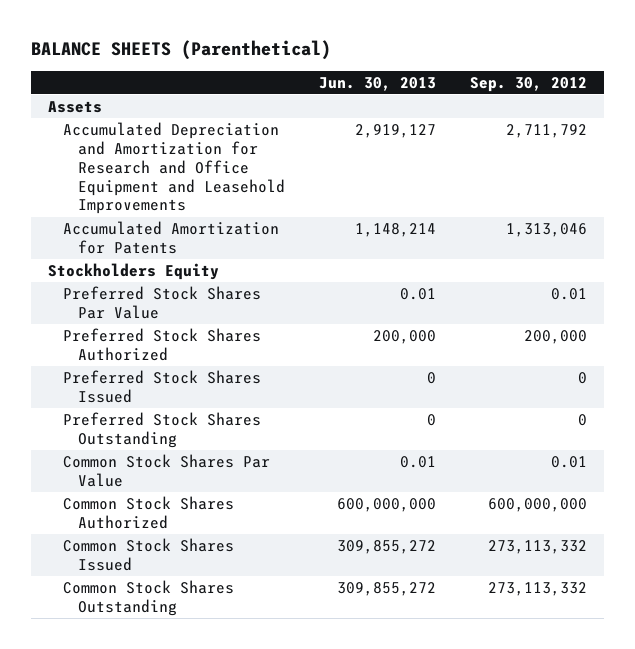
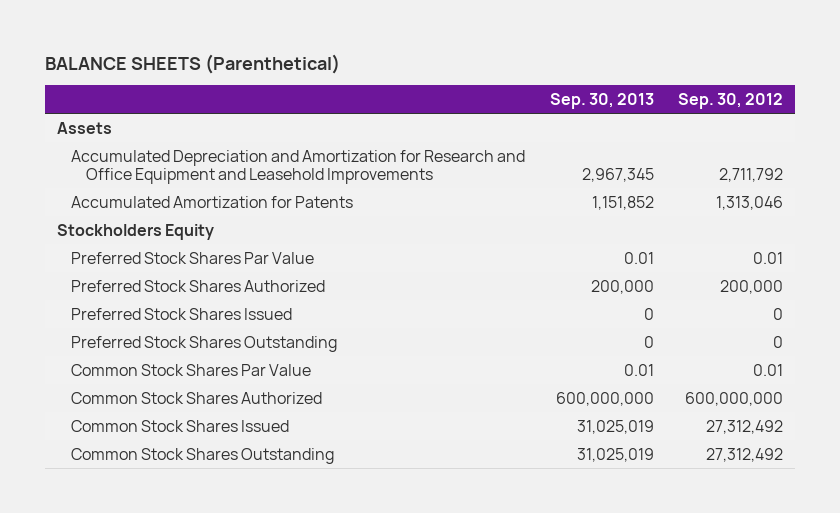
[318,76,436,91] Jun. 30, 2013 -> none
none -> [549,93,654,110] Sep. 30, 2013
[488,539,588,554] 273,113,332 -> [706,419,784,434] 27,312,492
[488,581,588,596] 273,113,332 -> [706,447,784,462] 27,312,492

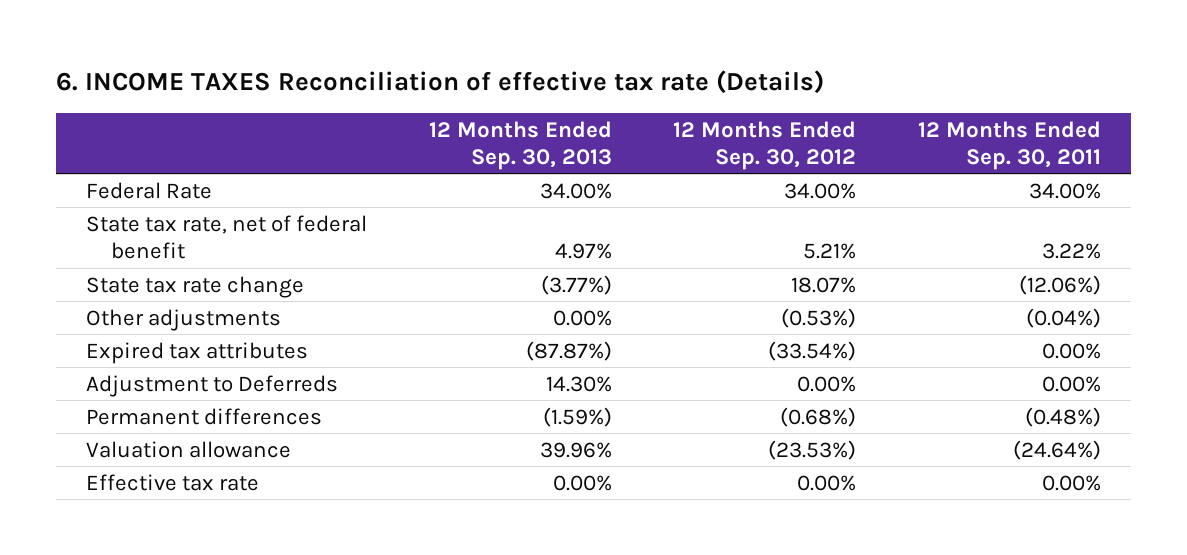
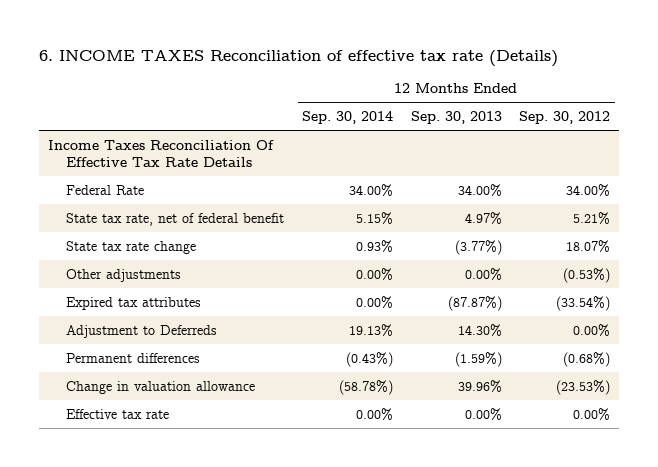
[917,120,1101,170] 12 Months Ended Sep. 30, 2011 -> none
none -> [302,111,394,125] Sep. 30, 2014
none -> [47,139,274,167] Income Taxes Reconciliation Of Effective Tax Rate Details
[86,440,292,458] Valuation allowance -> [66,380,256,394] Change in valuation allowance

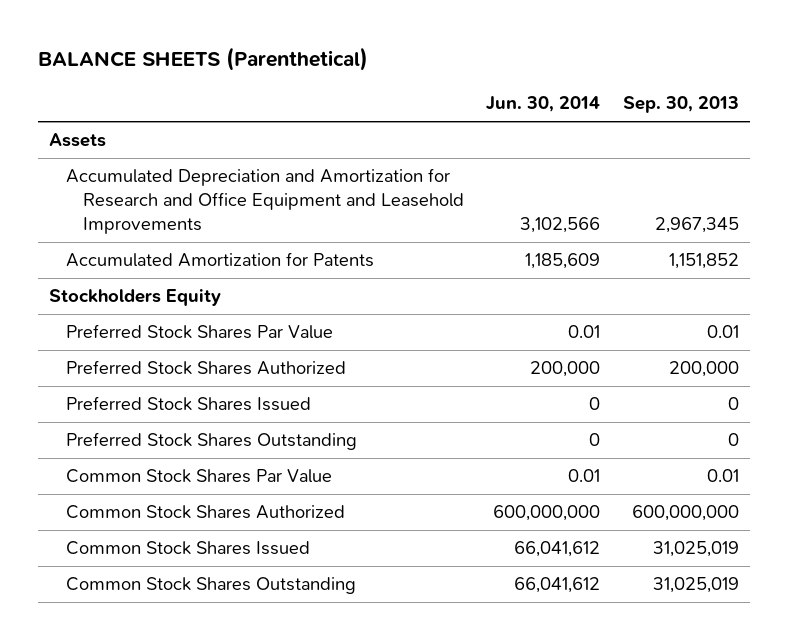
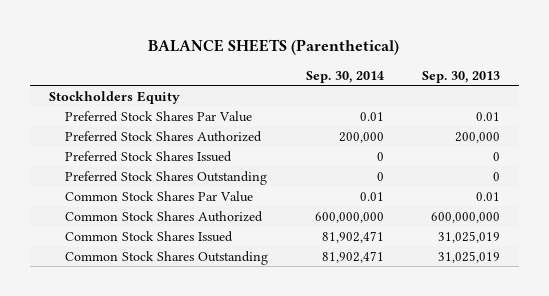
[486,96,601,113] Jun. 30, 2014 -> none
none -> [305,70,384,83] Sep. 30, 2014
[49,133,107,148] Assets -> none
[66,168,464,234] Accumulated Depreciation and Amortization for Research and Office Equipment and Leasehold Improvements -> none
[66,252,375,268] Accumulated Amortization for Patents -> none

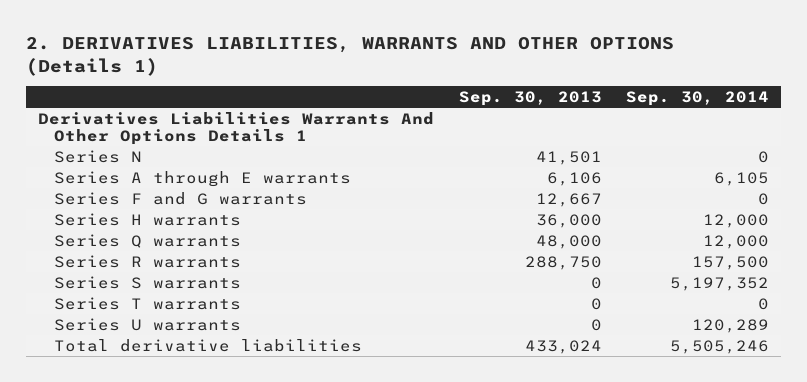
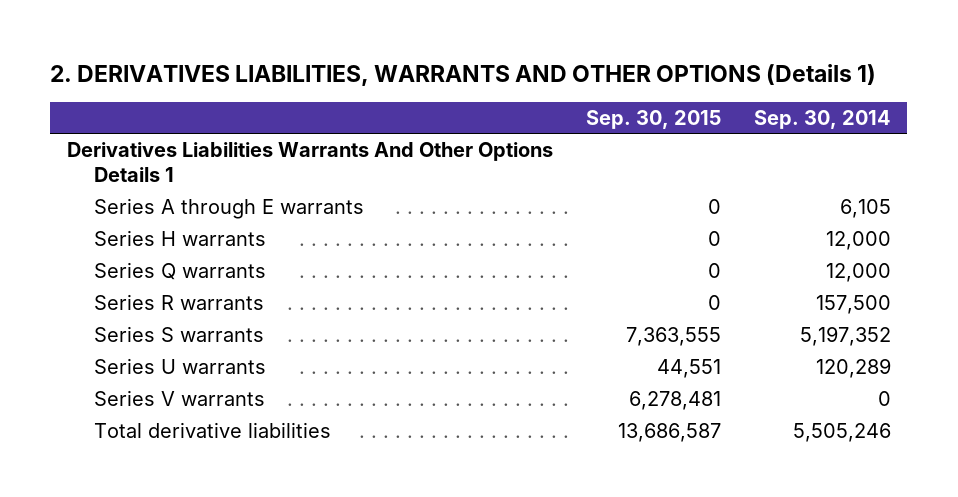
[458,91,602,107] Sep. 30, 2013 -> none
none -> [585,109,721,129] Sep. 30, 2015
[53,149,142,163] Series N -> none
[53,191,307,205] Series F and G warrants -> none
[53,296,241,310] Series T warrants -> none
none -> [93,390,265,407] Series V warrants

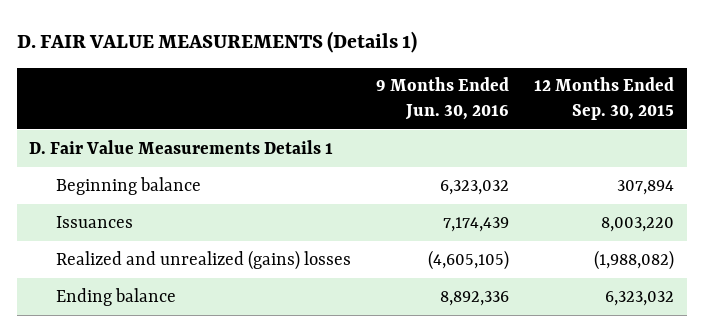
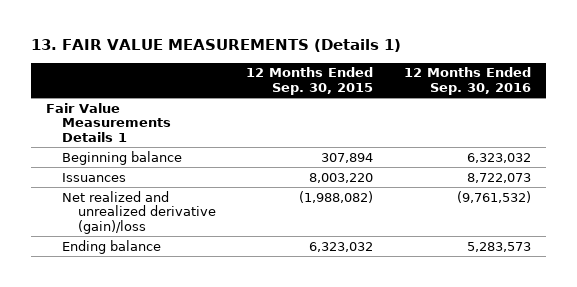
[16,30,417,53] D. FAIR VALUE MEASUREMENTS (Details 1) -> [30,39,401,53] 13. FAIR VALUE MEASUREMENTS (Details 1)
[376,77,510,121] 9 Months Ended Jun. 30, 2016 -> none
none -> [403,67,531,95] 12 Months Ended Sep. 30, 2016
[29,139,334,154] D. Fair Value Measurements Details 1 -> [46,102,172,142] Fair Value Measurements Details 1
[56,249,352,270] Realized and unrealized (gains) losses -> [62,190,217,234] Net realized and unrealized derivative (gain)/loss

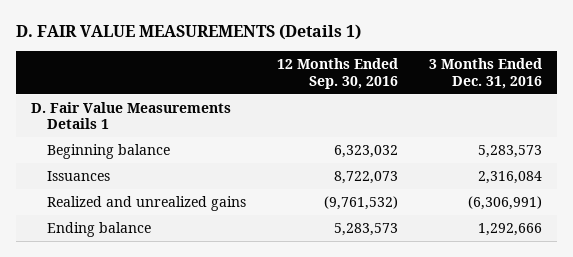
[30,39,401,53] 13. FAIR VALUE MEASUREMENTS (Details 1) -> [15,24,361,41] D. FAIR VALUE MEASUREMENTS (Details 1)
[246,67,374,95] 12 Months Ended Sep. 30, 2015 -> none
none -> [428,58,542,89] 3 Months Ended Dec. 31, 2016
[46,102,172,142] Fair Value Measurements Details 1 -> [31,101,232,130] D. Fair Value Measurements Details 1
[62,190,217,234] Net realized and unrealized derivative (gain)/loss -> [47,195,247,211] Realized and unrealized gains

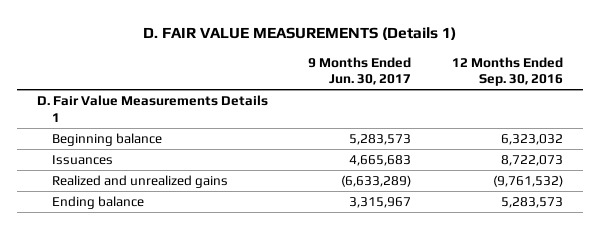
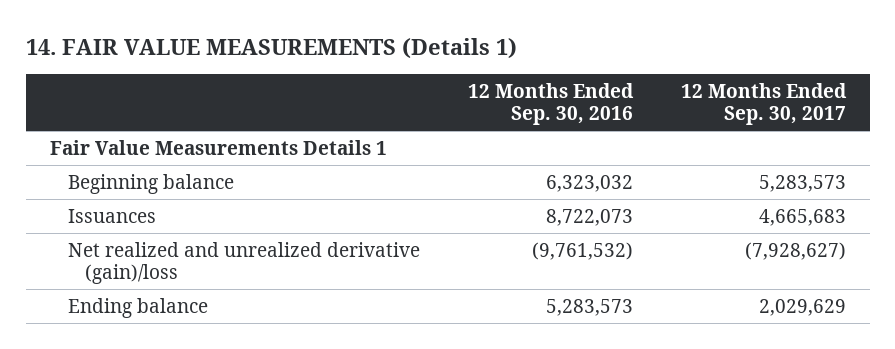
[142,27,456,41] D. FAIR VALUE MEASUREMENTS (Details 1) -> [25,37,517,59] 14. FAIR VALUE MEASUREMENTS (Details 1)
[308,56,412,86] 9 Months Ended Jun. 30, 2017 -> none
none -> [680,82,847,125] 12 Months Ended Sep. 30, 2017
[37,94,269,122] D. Fair Value Measurements Details 1 -> [49,140,387,156] Fair Value Measurements Details 1
[52,174,229,188] Realized and unrealized gains -> [67,242,420,284] Net realized and unrealized derivative (gain)/loss

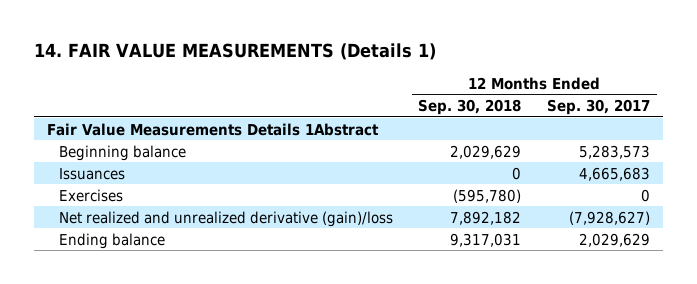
[467,82,634,125] 12 Months Ended Sep. 30, 2016 -> none
none -> [418,99,522,116] Sep. 30, 2018
[49,140,387,156] Fair Value Measurements Details 1 -> [46,122,379,136] Fair Value Measurements Details 1Abstract
none -> [58,188,123,202] Exercises

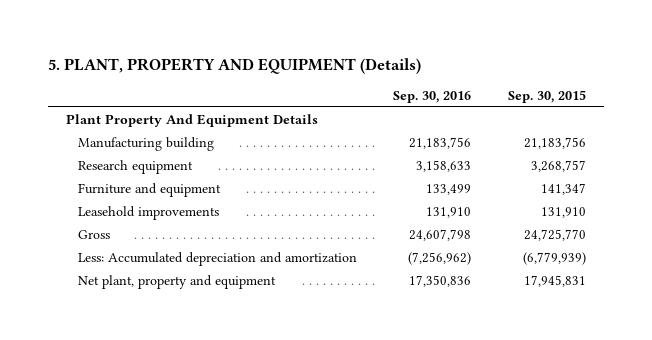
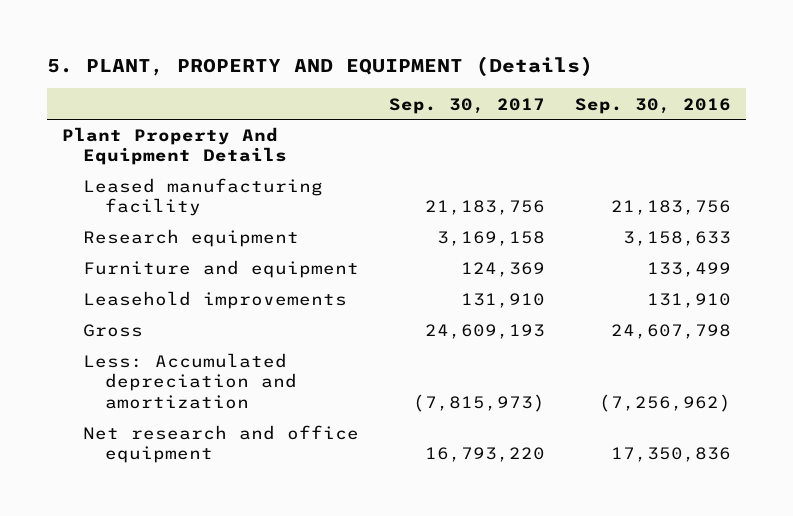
[507,90,586,104] Sep. 30, 2015 -> none
none -> [389,97,546,114] Sep. 30, 2017
[78,136,215,151] Manufacturing building -> [83,178,324,217] Leased manufacturing facility
[78,274,277,289] Net plant, property and equipment -> [83,425,360,464] Net research and office equipment

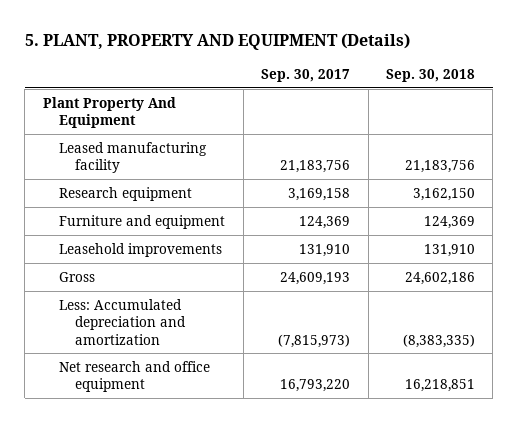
[575,97,732,114] Sep. 30, 2016 -> none
none -> [386,68,476,82] Sep. 30, 2018
[61,127,288,166] Plant Property And Equipment Details -> [42,96,176,129] Plant Property And Equipment

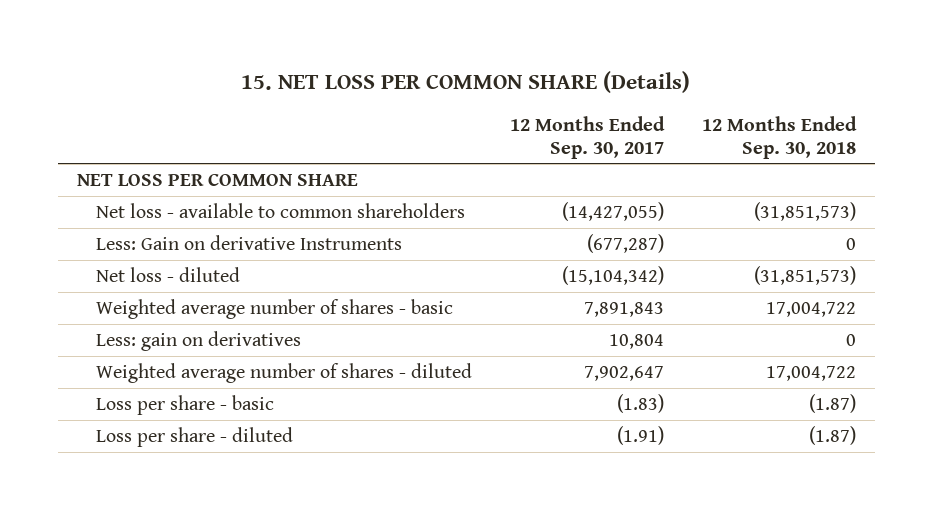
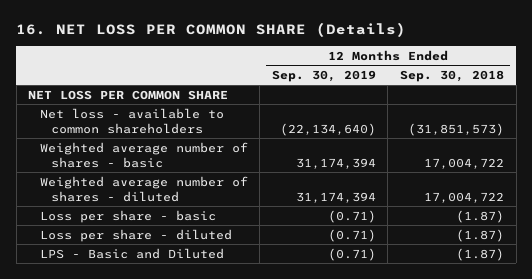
[241,70,691,93] 15. NET LOSS PER COMMON SHARE (Details) -> [16,22,407,38] 16. NET LOSS PER COMMON SHARE (Details)
[509,115,665,159] 12 Months Ended Sep. 30, 2017 -> none
none -> [271,69,376,82] Sep. 30, 2019
[95,235,402,251] Less: Gain on derivative Instruments -> none
[95,267,240,283] Net loss - diluted -> none
[95,331,301,352] Less: gain on derivatives -> none
none -> [39,247,224,259] LPS - Basic and Diluted

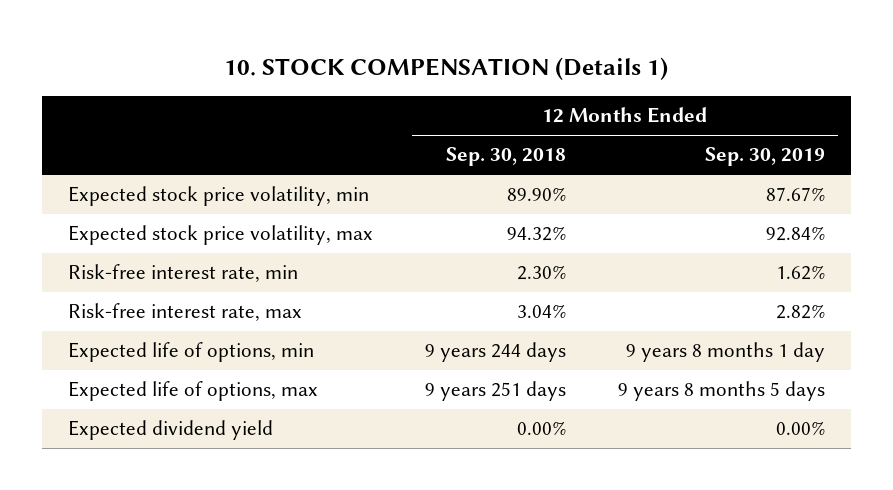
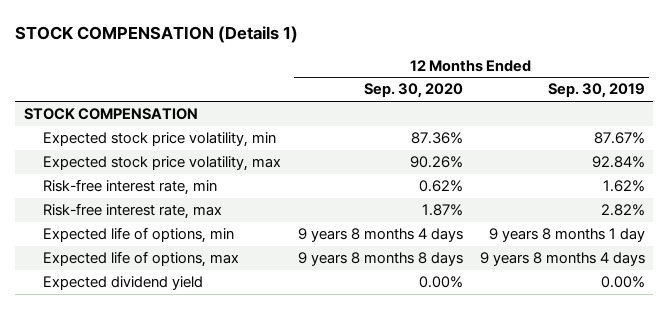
[224,56,669,80] 10. STOCK COMPENSATION (Details 1) -> [15,25,299,43] STOCK COMPENSATION (Details 1)
[445,147,566,167] Sep. 30, 2018 -> none
none -> [363,83,463,99] Sep. 30, 2020
none -> [23,108,198,121] STOCK COMPENSATION
[617,381,825,402] 9 years 8 months 5 days -> [479,252,645,267] 9 years 8 months 4 days

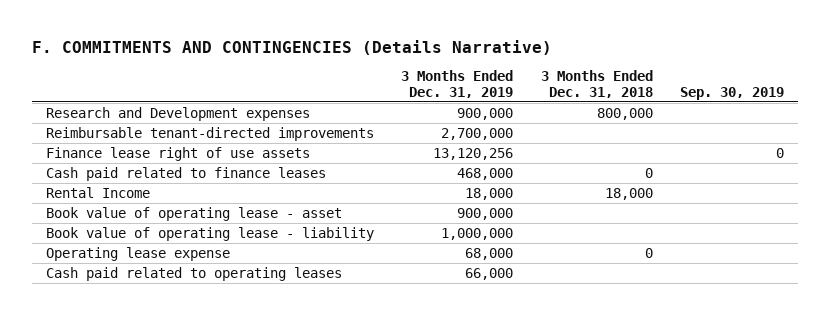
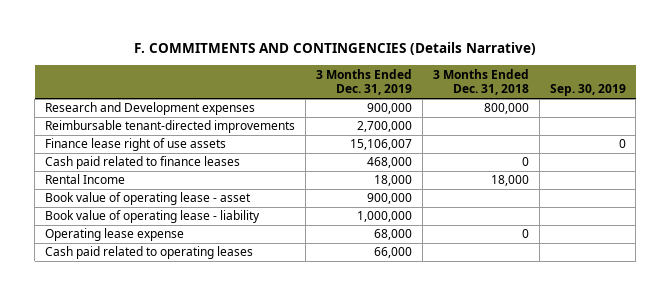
[433,147,514,160] 13,120,256 -> [349,139,412,151] 15,106,007

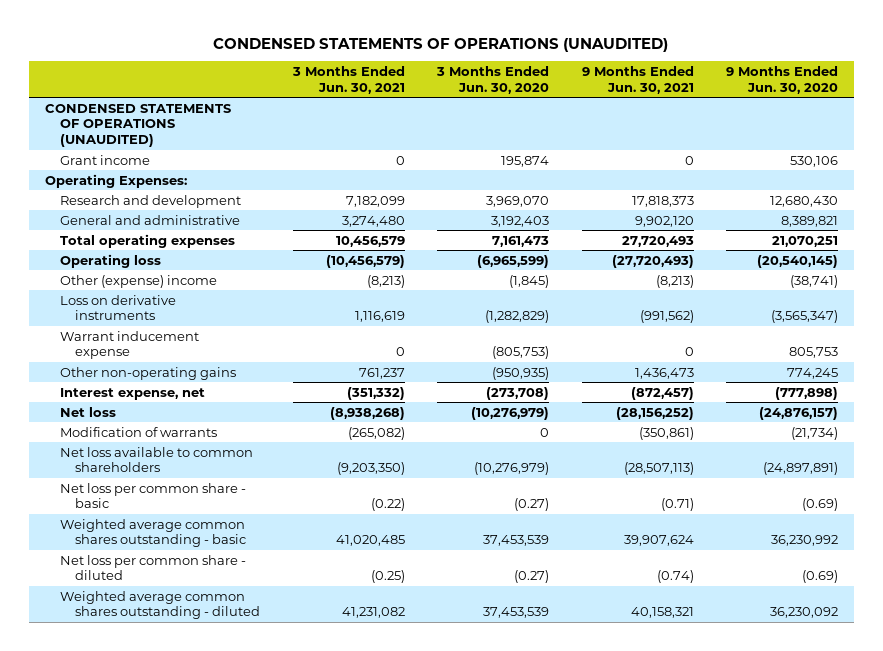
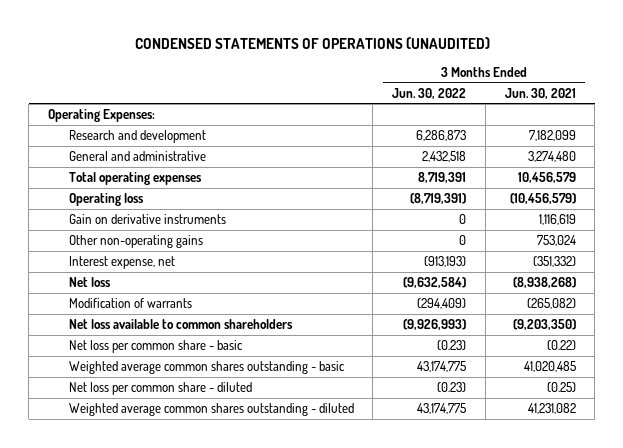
[436,65,550,94] 3 Months Ended Jun. 30, 2020 -> none
[581,65,694,94] 9 Months Ended Jun. 30, 2021 -> none
[726,65,839,94] 9 Months Ended Jun. 30, 2020 -> none
none -> [392,87,467,99] Jun. 30, 2022
[44,103,231,148] CONDENSED STATEMENTS OF OPERATIONS (UNAUDITED) -> none
[59,154,150,165] Grant income -> none
[59,274,217,288] Other (expense) income -> none
[59,330,199,360] Warrant inducement expense -> none
[59,294,176,321] Loss on derivative instruments -> [68,214,226,225] Gain on derivative instruments
[358,367,405,379] 761,237 -> [536,235,576,247] 753,024

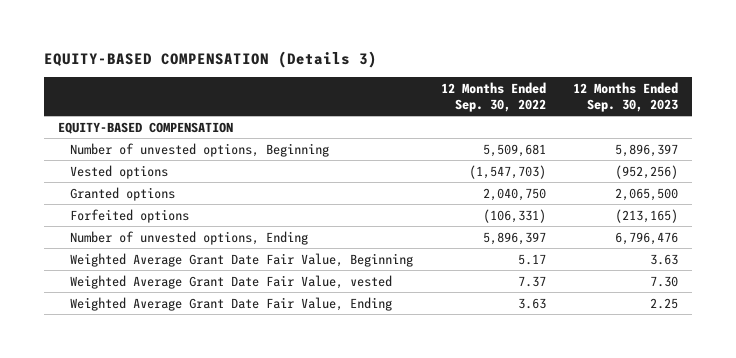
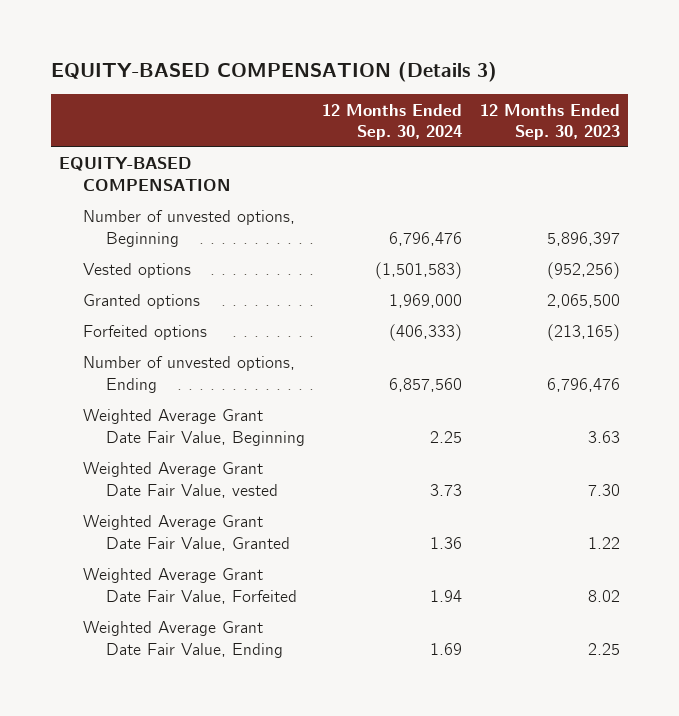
[440,81,546,112] 12 Months Ended Sep. 30, 2022 -> none
none -> [322,103,463,141] 12 Months Ended Sep. 30, 2024
none -> [82,515,291,552] Weighted Average Grant Date Fair Value, Granted
none -> [82,568,298,605] Weighted Average Grant Date Fair Value, Forfeited

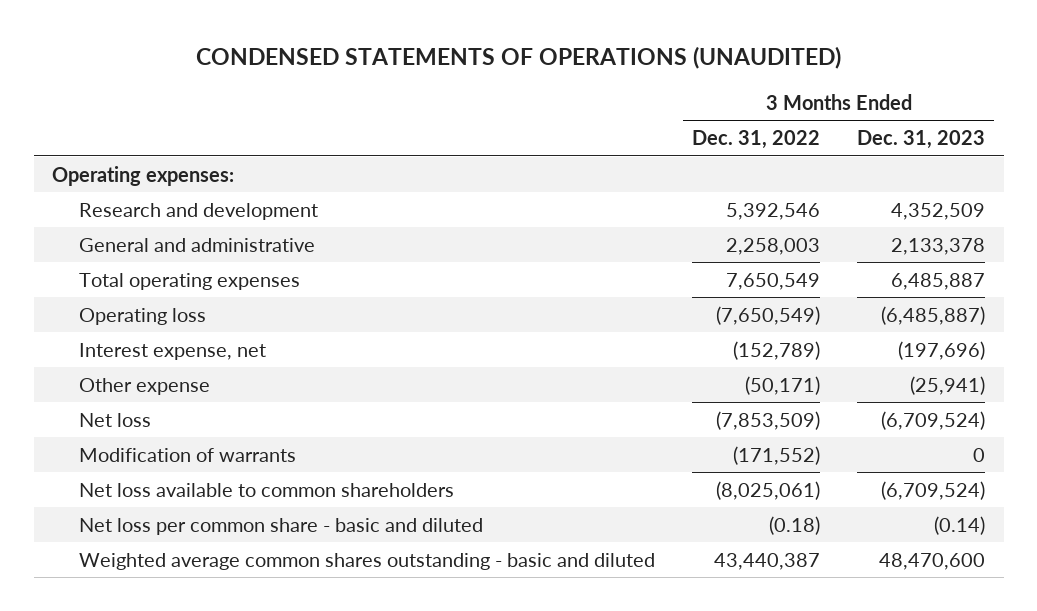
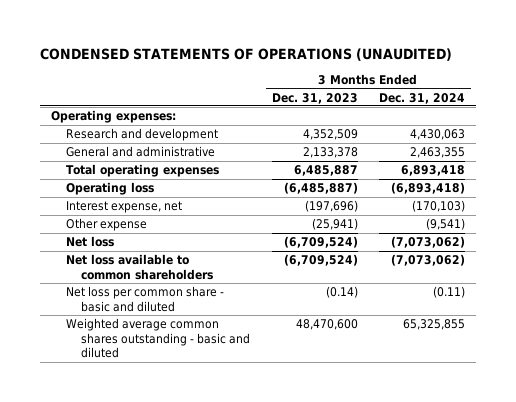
[692,130,821,150] Dec. 31, 2022 -> none
none -> [379,92,466,104] Dec. 31, 2024
[79,447,297,462] Modification of warrants -> none

